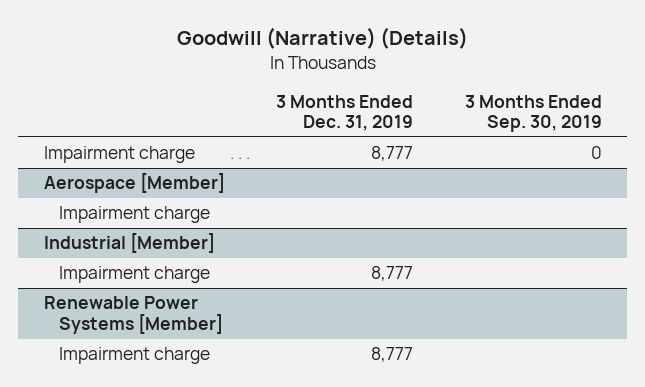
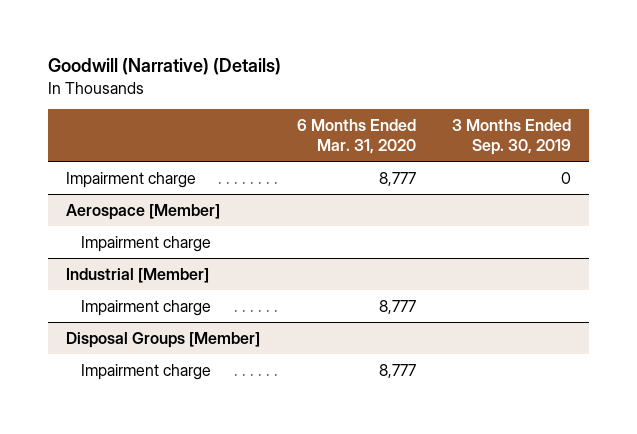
[276,94,414,132] 3 Months Ended Dec. 31, 2019 -> none
none -> [296,118,416,154] 6 Months Ended Mar. 31, 2020
[43,296,223,335] Renewable Power Systems [Member] -> [66,331,261,348] Disposal Groups [Member]

